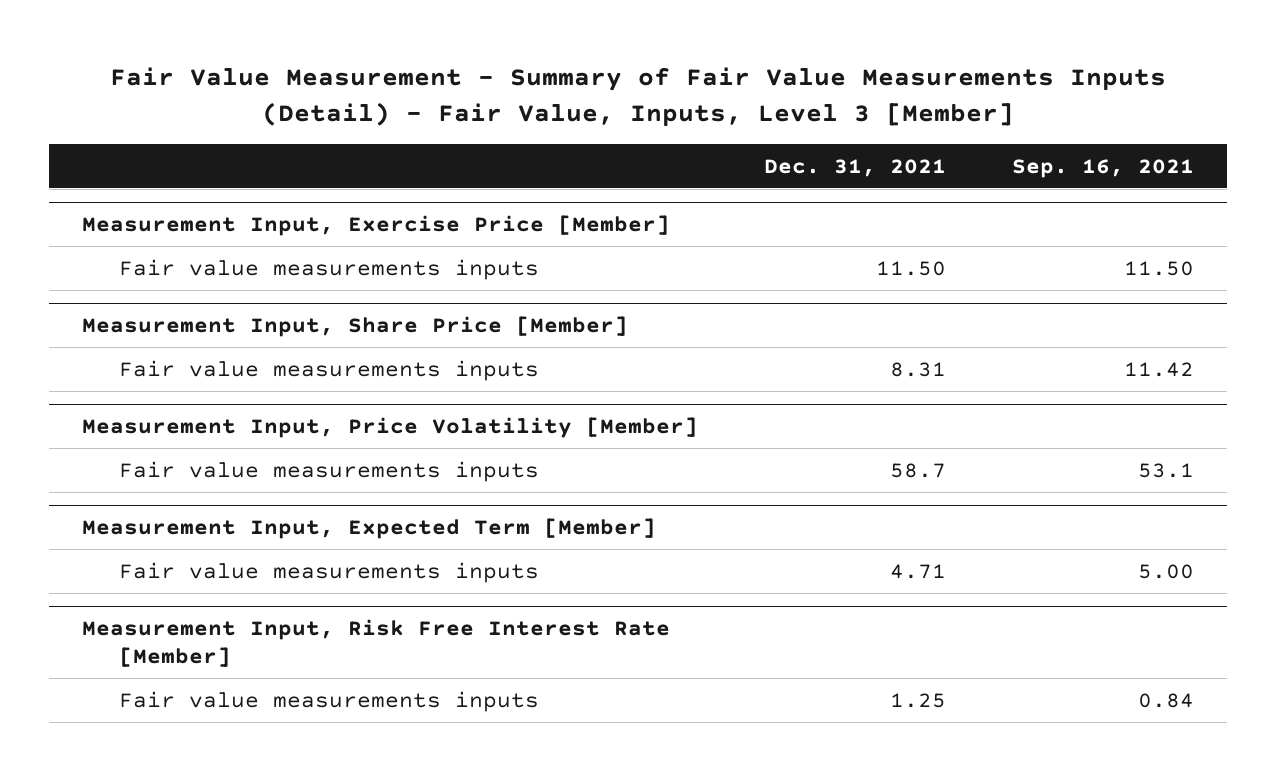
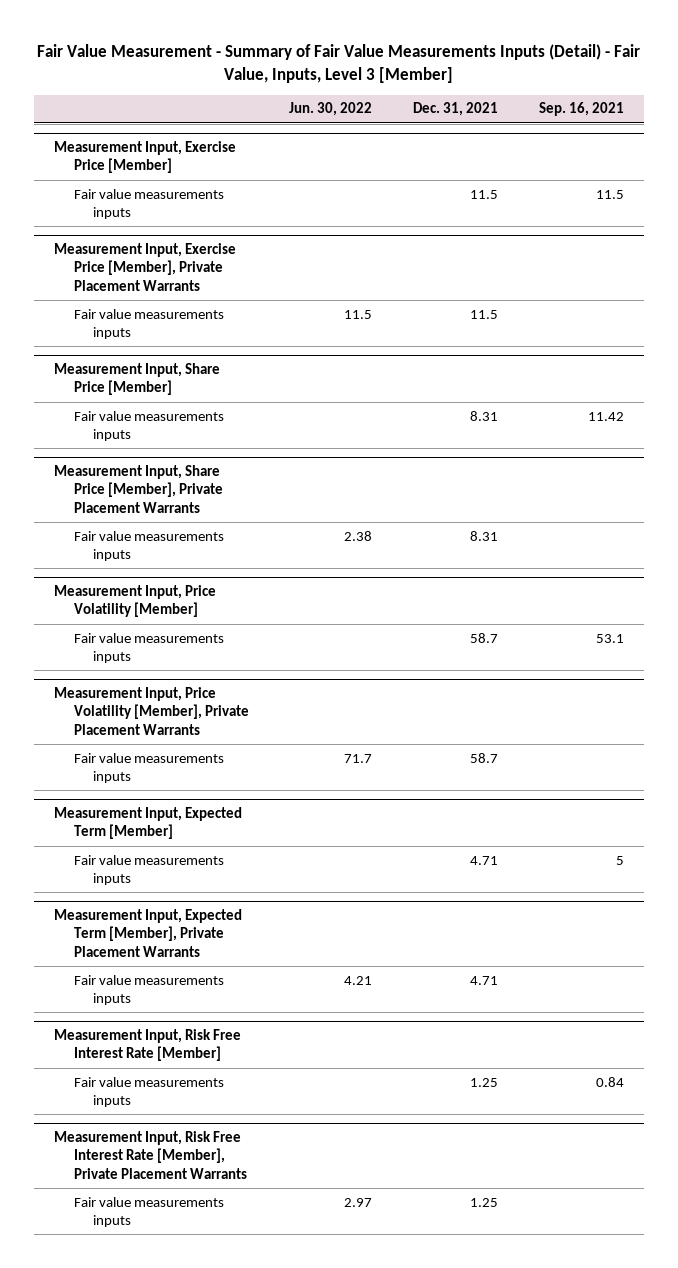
none -> [289,102,373,117] Jun. 30, 2022
[876,260,947,276] 11.50 -> [469,189,498,199] 11.5
[1124,260,1195,276] 11.50 -> [595,189,624,199] 11.5
none -> [53,242,236,291] Measurement Input, Exercise Price [Member], Private Placement Warrants
none -> [73,308,224,340] Fair value measurements inputs
none -> [53,464,223,513] Measurement Input, Share Price [Member], Private Placement Warrants
none -> [73,530,224,562] Fair value measurements inputs
none -> [53,686,249,735] Measurement Input, Price Volatility [Member], Private Placement Warrants
none -> [73,752,224,784] Fair value measurements inputs
[1138,563,1195,579] 5.00 -> [615,855,624,865] 5
none -> [53,908,242,957] Measurement Input, Expected Term [Member], Private Placement Warrants
none -> [73,974,224,1006] Fair value measurements inputs
none -> [53,1130,247,1179] Measurement Input, Risk Free Interest Rate [Member], Private Placement Warrants
none -> [73,1196,224,1228] Fair value measurements inputs

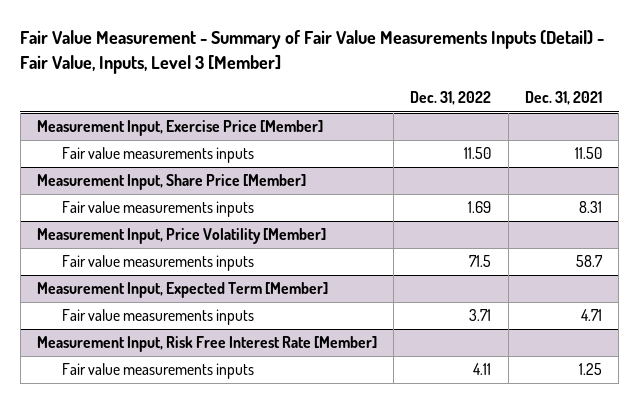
[289,102,373,117] Jun. 30, 2022 -> none
[538,102,624,117] Sep. 16, 2021 -> none
none -> [410,91,492,106] Dec. 31, 2022
[53,242,236,291] Measurement Input, Exercise Price [Member], Private Placement Warrants -> none
[73,308,224,340] Fair value measurements inputs -> none
[469,189,498,199] 11.5 -> [574,147,602,160] 11.50
[53,464,223,513] Measurement Input, Share Price [Member], Private Placement Warrants -> none
[73,530,224,562] Fair value measurements inputs -> none
[53,686,249,735] Measurement Input, Price Volatility [Member], Private Placement Warrants -> none
[73,752,224,784] Fair value measurements inputs -> none
[53,908,242,957] Measurement Input, Expected Term [Member], Private Placement Warrants -> none
[73,974,224,1006] Fair value measurements inputs -> none
[53,1130,247,1179] Measurement Input, Risk Free Interest Rate [Member], Private Placement Warrants -> none
[73,1196,224,1228] Fair value measurements inputs -> none

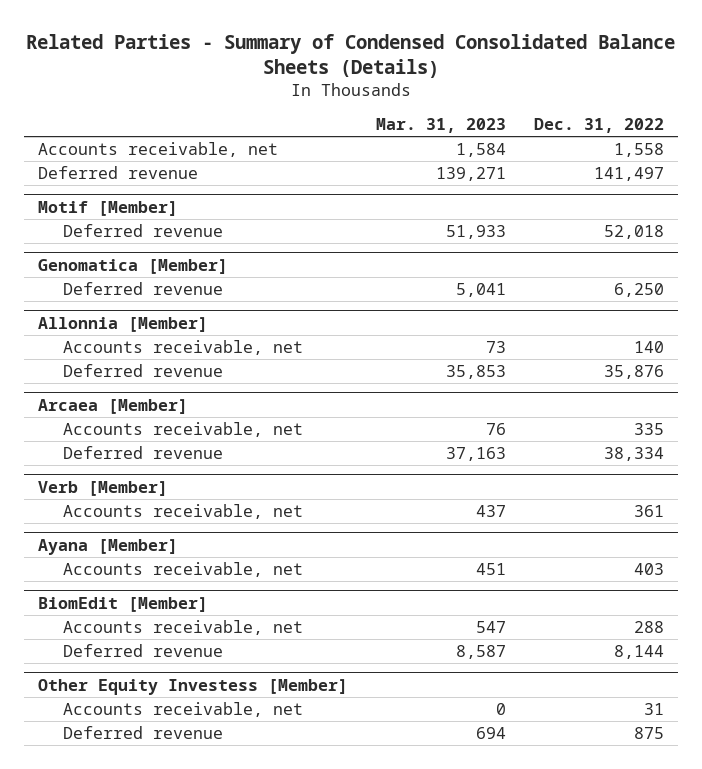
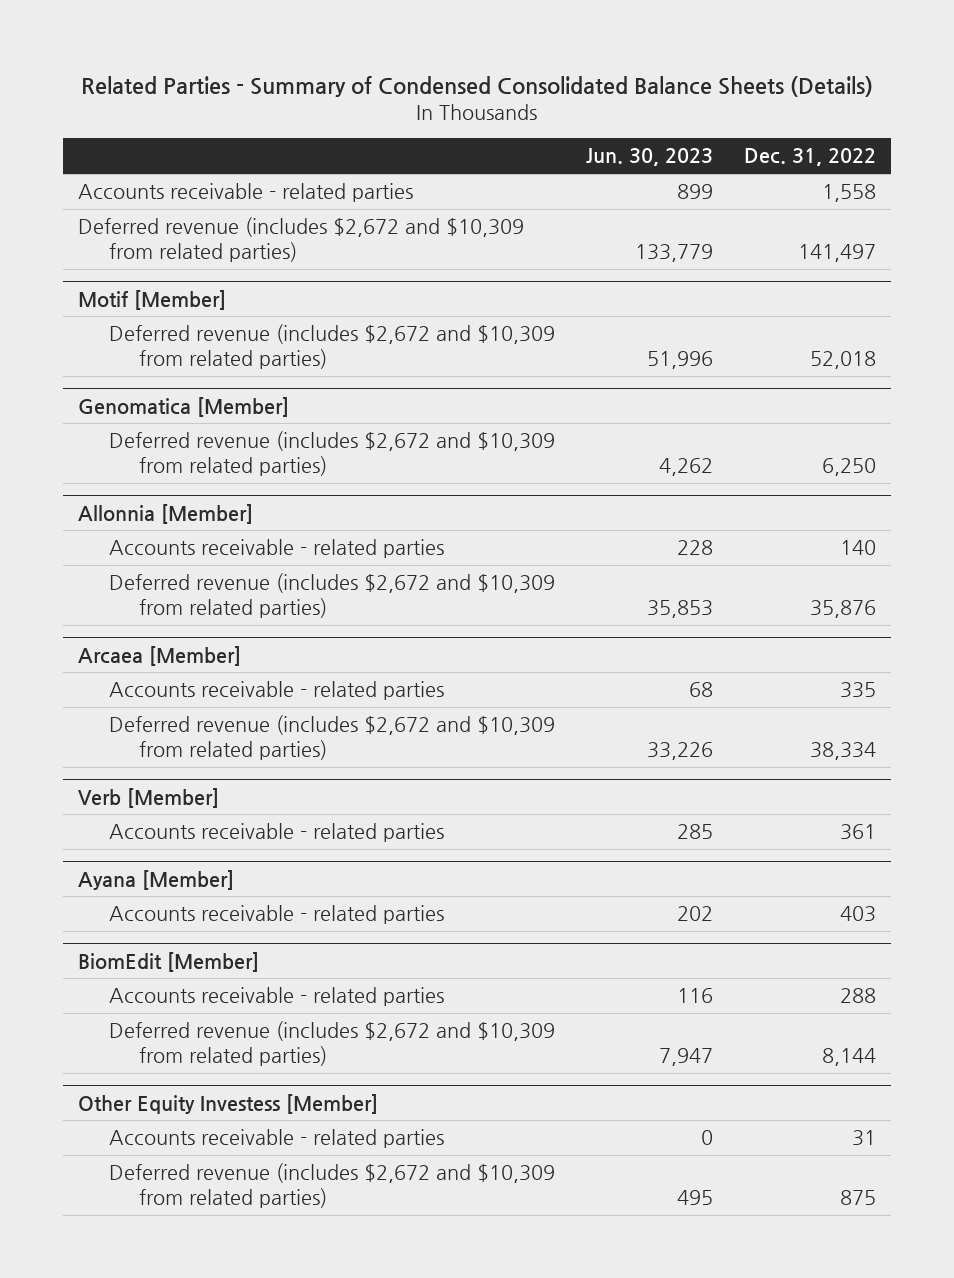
[375,118,506,134] Mar. 31, 2023 -> none
none -> [585,148,713,167] Jun. 30, 2023
[37,141,278,157] Accounts receivable, net -> [78,183,414,203] Accounts receivable - related parties
[37,165,198,179] Deferred revenue -> [78,217,525,263] Deferred revenue (includes $2,672 and $10,309 from related parties)
[62,223,223,237] Deferred revenue -> [108,324,555,370] Deferred revenue (includes $2,672 and $10,309 from related parties)
[62,281,223,295] Deferred revenue -> [108,431,555,477] Deferred revenue (includes $2,672 and $10,309 from related parties)
[62,339,303,355] Accounts receivable, net -> none
none -> [108,539,444,559] Accounts receivable - related parties
[62,363,223,377] Deferred revenue -> [108,573,555,619] Deferred revenue (includes $2,672 and $10,309 from related parties)
[62,421,303,437] Accounts receivable, net -> [108,681,444,701] Accounts receivable - related parties
[62,445,223,459] Deferred revenue -> [108,715,555,761] Deferred revenue (includes $2,672 and $10,309 from related parties)
[62,503,303,519] Accounts receivable, net -> [108,823,444,843] Accounts receivable - related parties
[62,561,303,577] Accounts receivable, net -> none
none -> [108,905,444,925] Accounts receivable - related parties
[62,619,303,635] Accounts receivable, net -> [108,987,444,1007] Accounts receivable - related parties
[62,643,223,657] Deferred revenue -> [108,1021,555,1067] Deferred revenue (includes $2,672 and $10,309 from related parties)
[62,701,303,717] Accounts receivable, net -> none
none -> [108,1129,444,1149] Accounts receivable - related parties
[62,725,223,739] Deferred revenue -> [108,1163,555,1209] Deferred revenue (includes $2,672 and $10,309 from related parties)

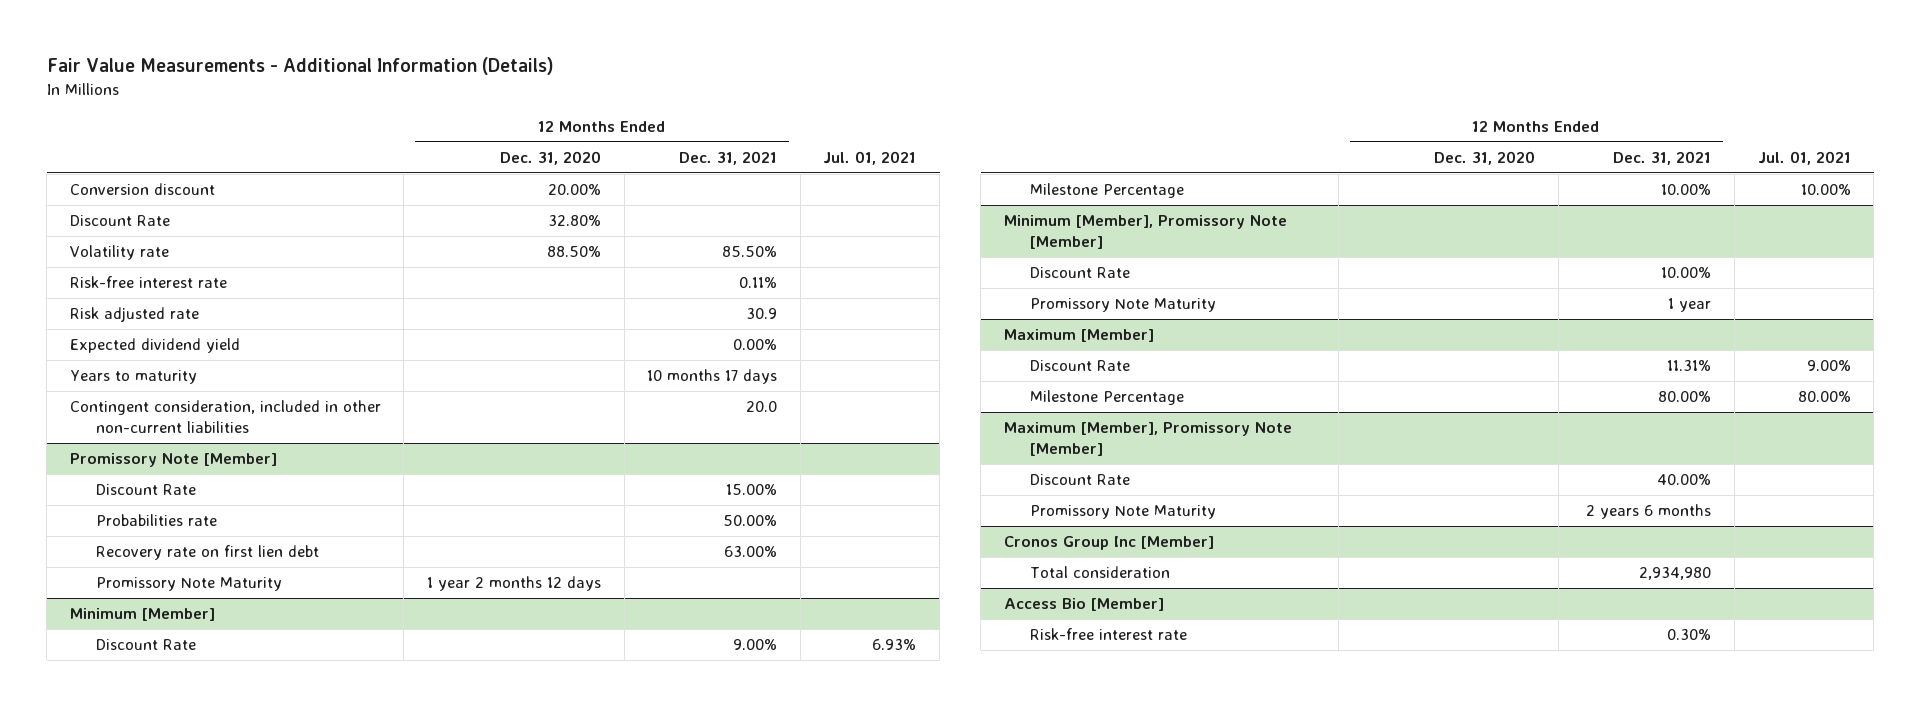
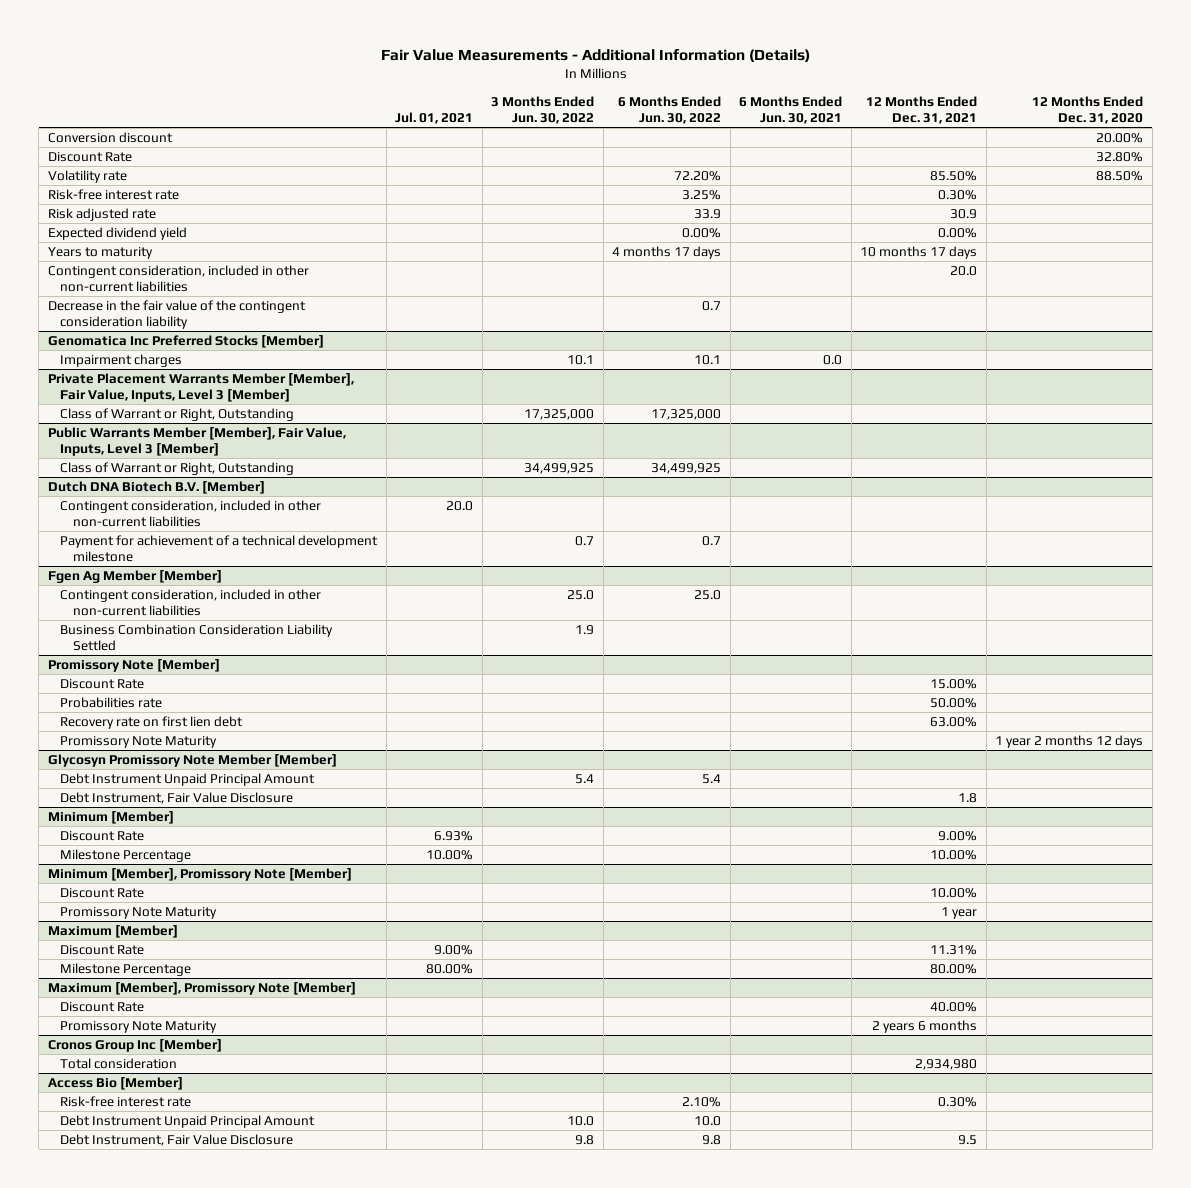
none -> [491,96,595,124] 3 Months Ended Jun. 30, 2022
none -> [618,96,722,124] 6 Months Ended Jun. 30, 2022
none -> [739,96,843,124] 6 Months Ended Jun. 30, 2021
[739,276,778,288] 0.11% -> [938,190,978,201] 0.30%
none -> [47,300,306,330] Decrease in the fair value of the contingent consideration liability
none -> [47,335,324,349] Genomatica Inc Preferred Stocks [Member]
none -> [60,354,183,368] Impairment charges
none -> [47,373,354,403] Private Placement Warrants Member [Member], Fair Value, Inputs, Level 3 [Member]
none -> [60,408,295,422] Class of Warrant or Right, Outstanding
none -> [47,427,346,457] Public Warrants Member [Member], Fair Value, Inputs, Level 3 [Member]
none -> [60,462,295,476] Class of Warrant or Right, Outstanding
none -> [47,481,265,495] Dutch DNA Biotech B.V. [Member]
none -> [60,500,322,528] Contingent consideration, included in other non-current liabilities
none -> [60,535,379,563] Payment for achievement of a technical development milestone
none -> [47,570,222,584] Fgen Ag Member [Member]
none -> [60,589,322,617] Contingent consideration, included in other non-current liabilities
none -> [60,624,334,652] Business Combination Consideration Liability Settled
none -> [47,754,337,768] Glycosyn Promissory Note Member [Member]
none -> [60,773,316,787] Debt Instrument Unpaid Principal Amount
none -> [60,792,294,805] Debt Instrument, Fair Value Disclosure
none -> [60,1115,316,1129] Debt Instrument Unpaid Principal Amount
none -> [60,1134,294,1147] Debt Instrument, Fair Value Disclosure

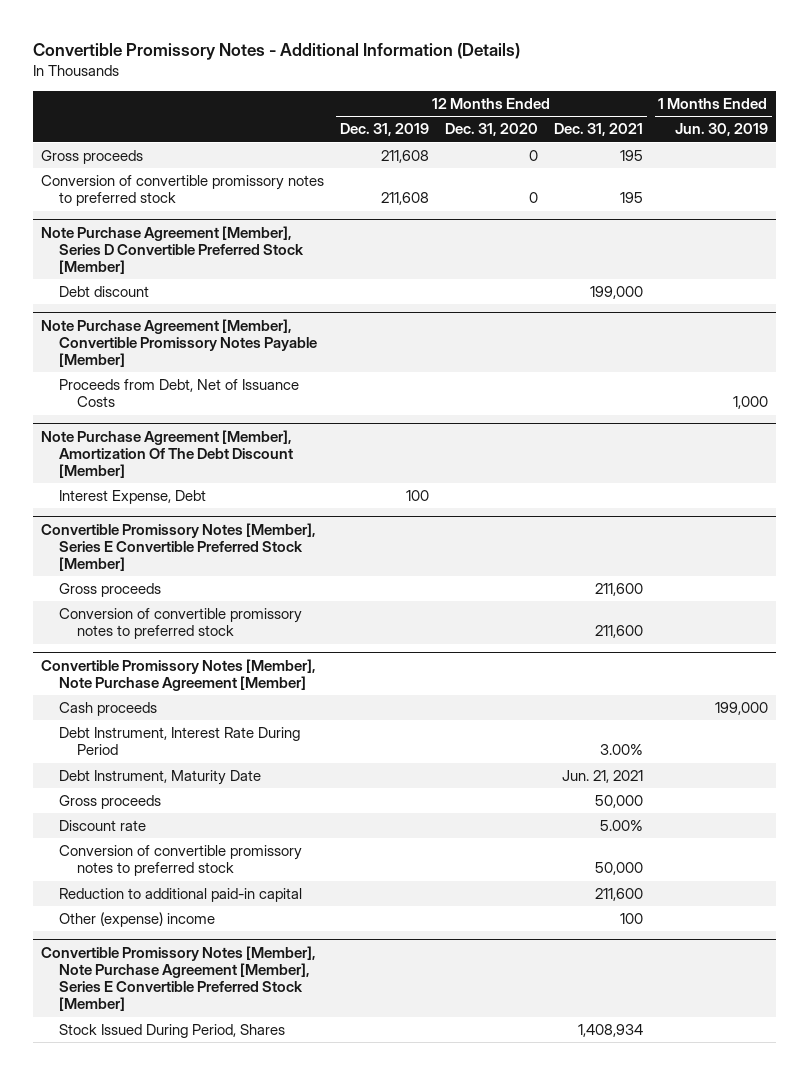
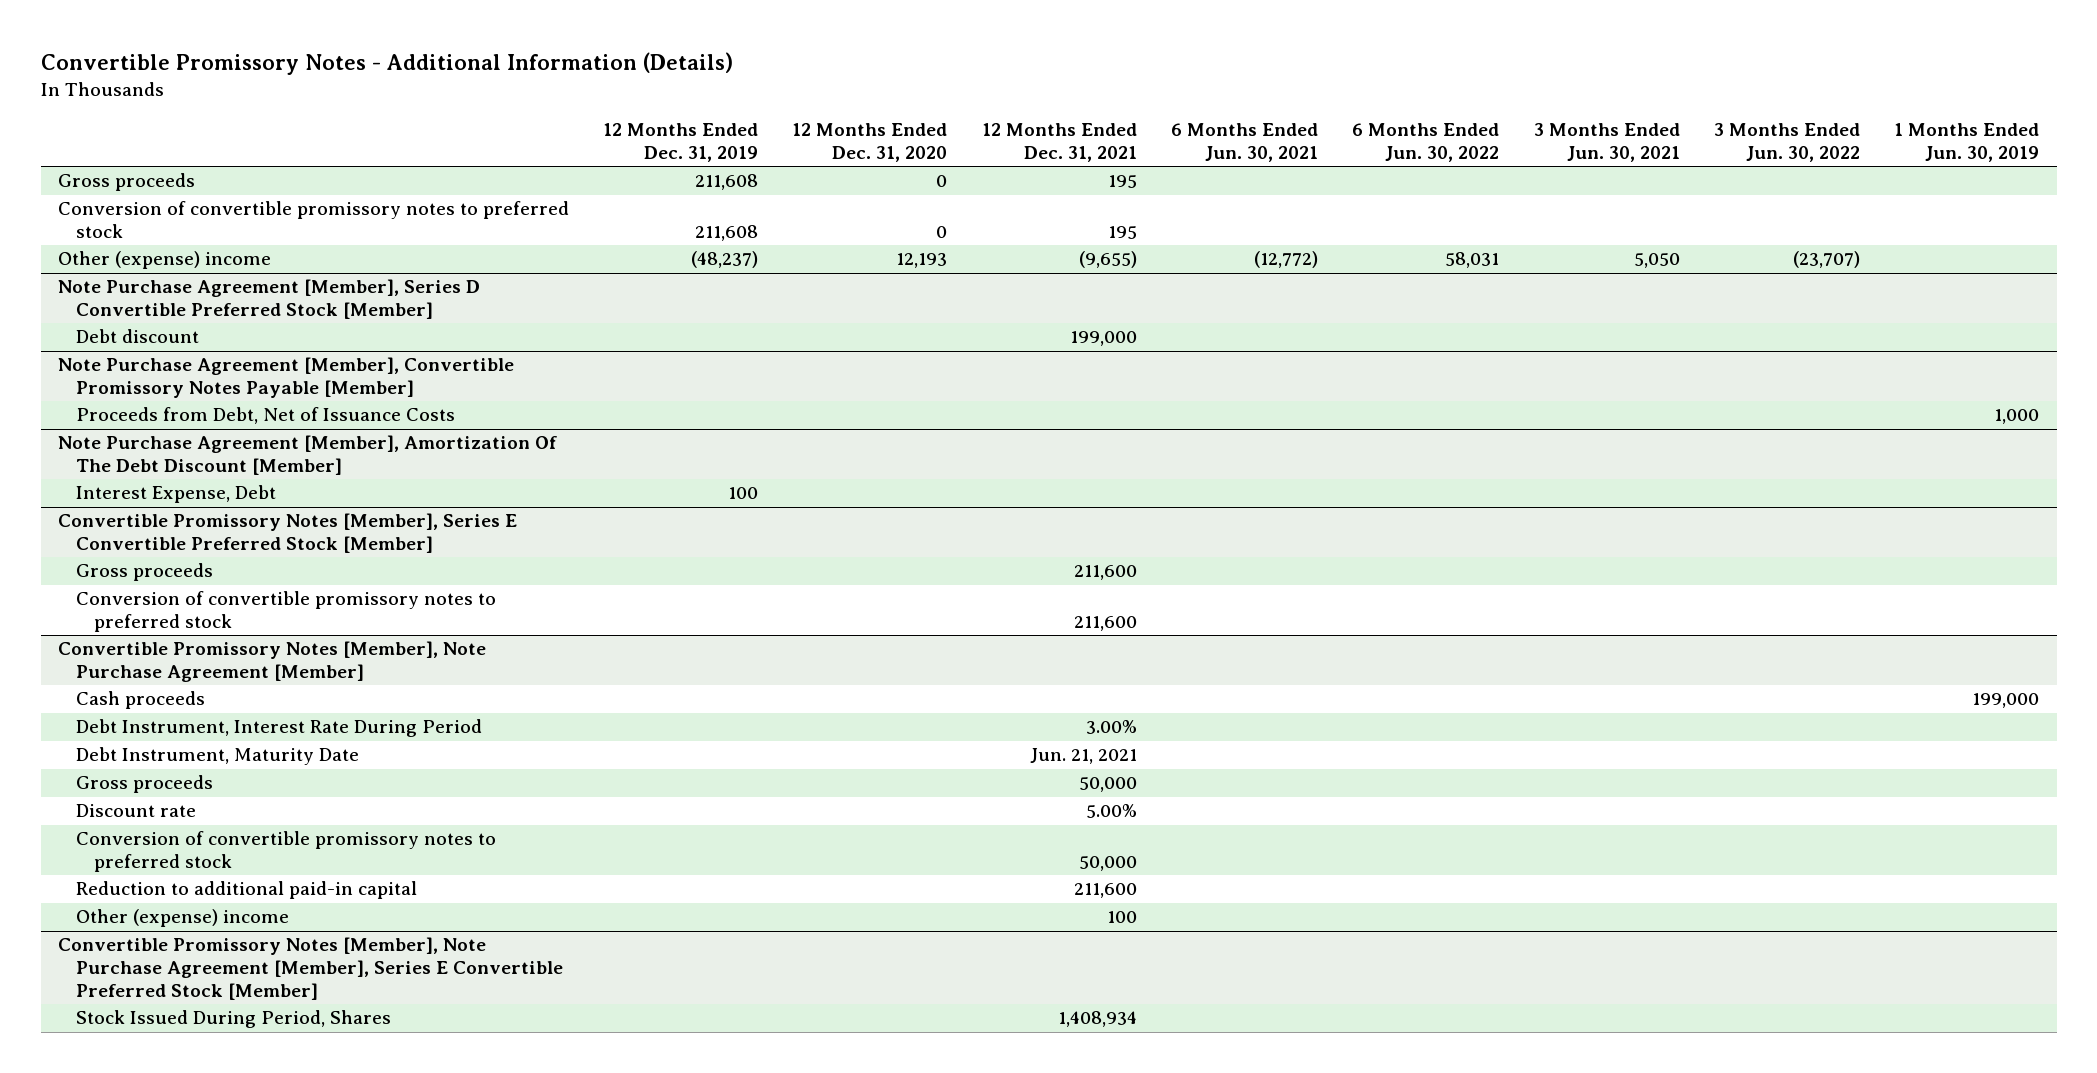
none -> [1171,123,1319,162] 6 Months Ended Jun. 30, 2021
none -> [1352,123,1500,162] 6 Months Ended Jun. 30, 2022
none -> [1533,123,1680,162] 3 Months Ended Jun. 30, 2021
none -> [1714,123,1861,162] 3 Months Ended Jun. 30, 2022
none -> [57,251,271,270] Other (expense) income

